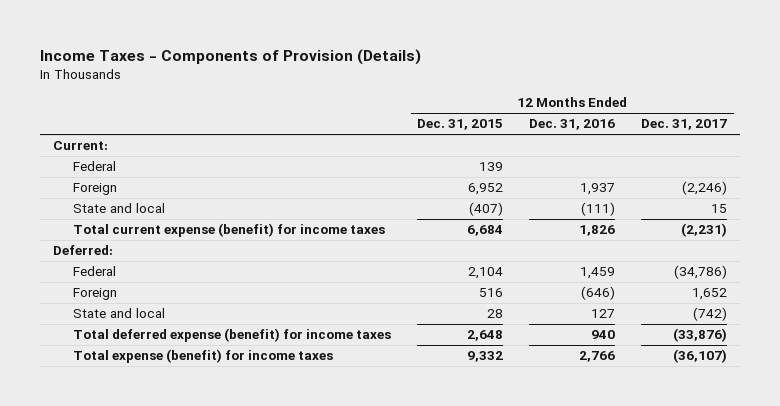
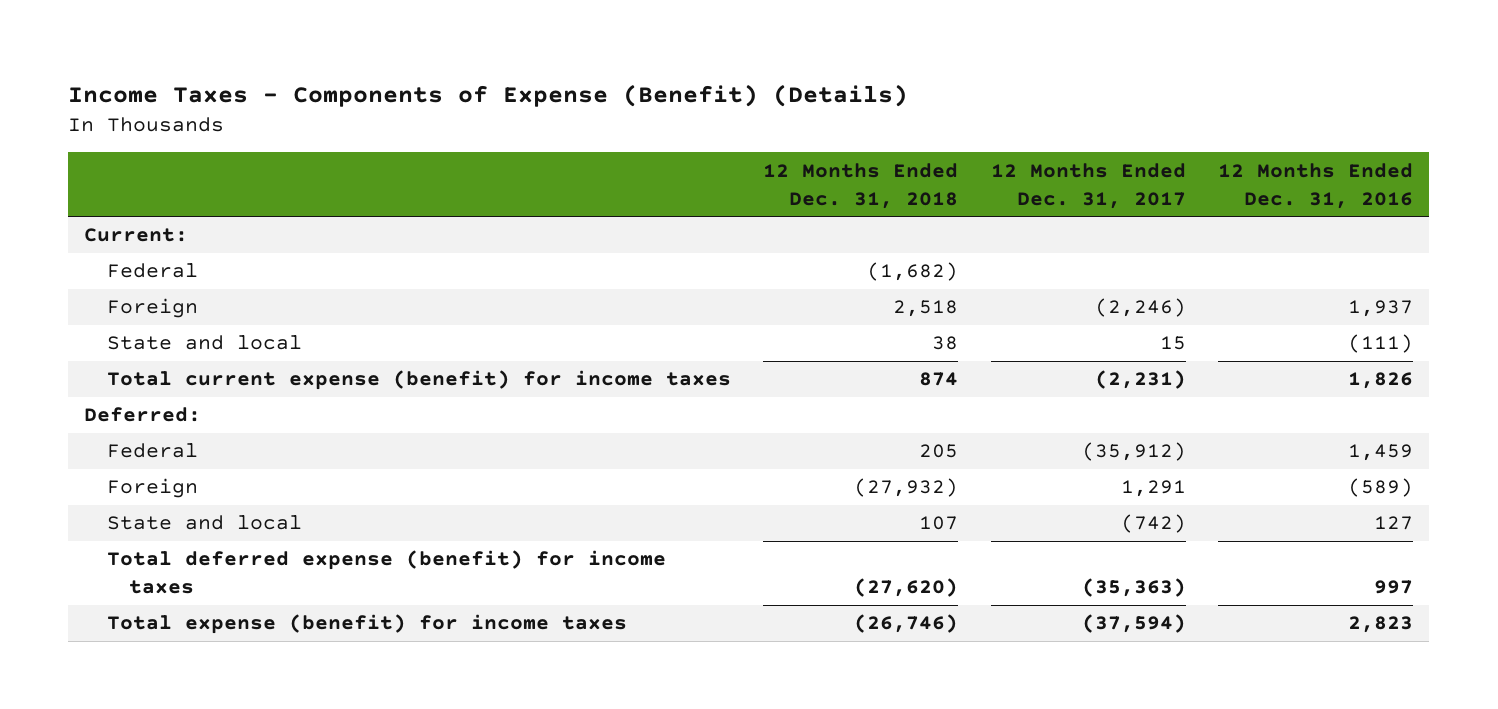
[40,48,422,65] Income Taxes - Components of Provision (Details) -> [68,83,909,107] Income Taxes - Components of Expense (Benefit) (Details)
[417,119,504,131] Dec. 31, 2015 -> none
none -> [763,162,959,209] 12 Months Ended Dec. 31, 2018
[674,265,728,280] (34,786) -> [1081,442,1186,462] (35,912)
[581,286,616,301] (646) -> [1348,478,1414,498] (589)
[692,288,728,301] 1,652 -> [1120,480,1186,498] 1,291
[591,330,616,340] 940 -> [1374,580,1414,595] 997
[673,328,728,343] (33,876) -> [1081,578,1186,598] (35,363)
[579,351,616,363] 2,766 -> [1348,616,1414,634] 2,823
[673,349,728,364] (36,107) -> [1081,614,1186,634] (37,594)

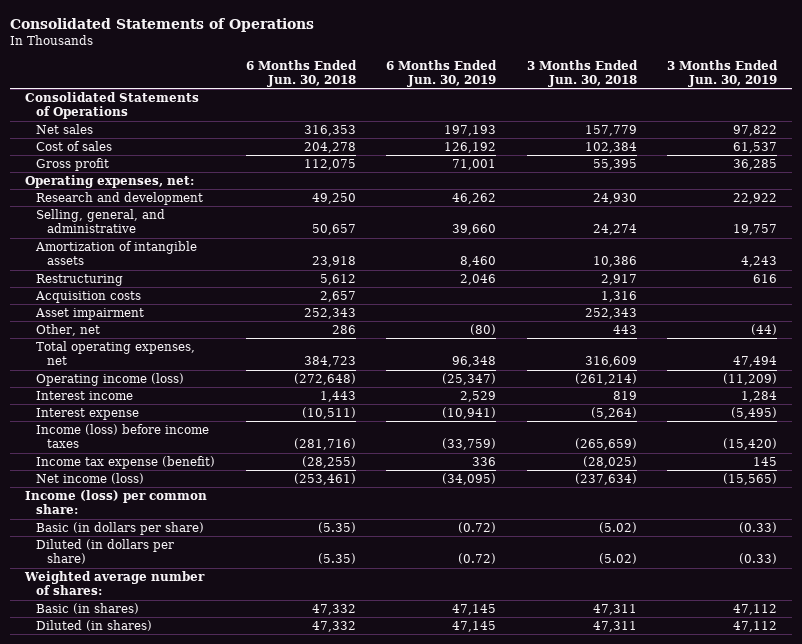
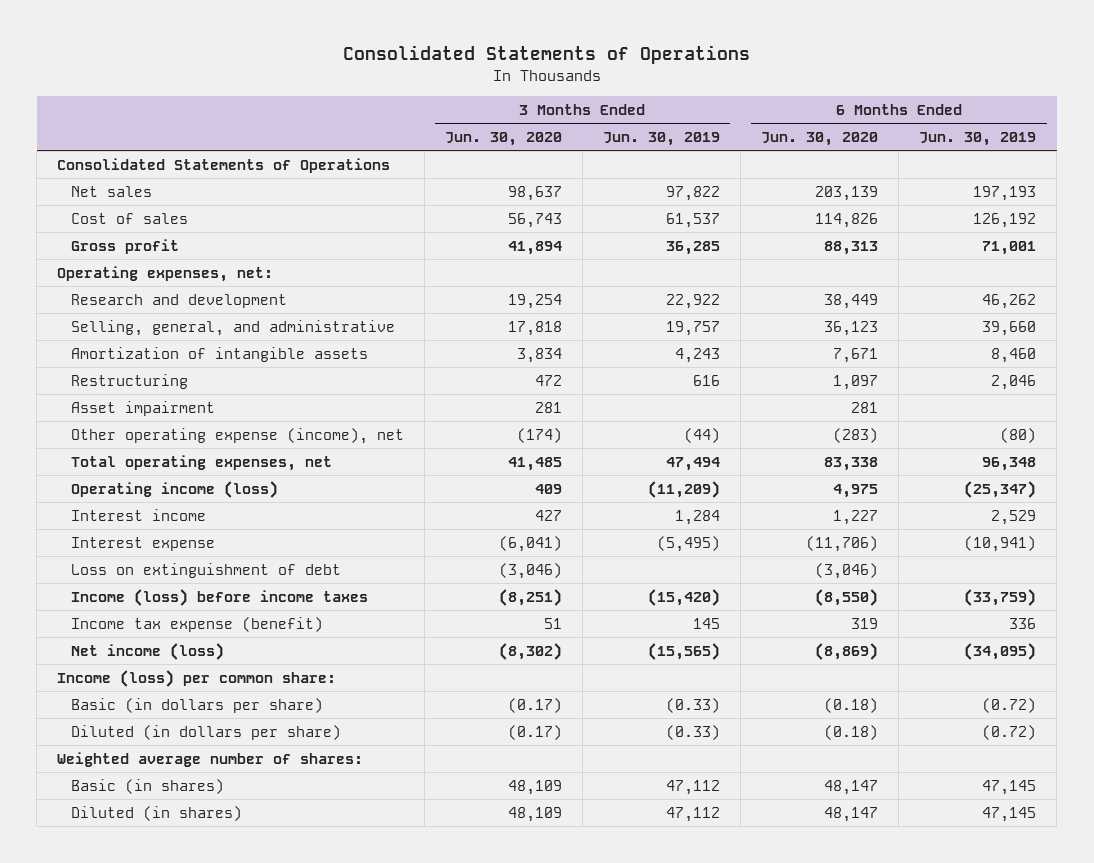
[245,59,357,88] 6 Months Ended Jun. 30, 2018 -> none
[526,59,638,88] 3 Months Ended Jun. 30, 2018 -> none
none -> [444,132,562,147] Jun. 30, 2020
none -> [761,132,879,147] Jun. 30, 2020
[35,291,142,304] Acquisition costs -> none
[36,324,101,337] Other, net -> [70,427,404,444] Other operating expense (income), net
none -> [70,562,341,578] Loss on extinguishment of debt

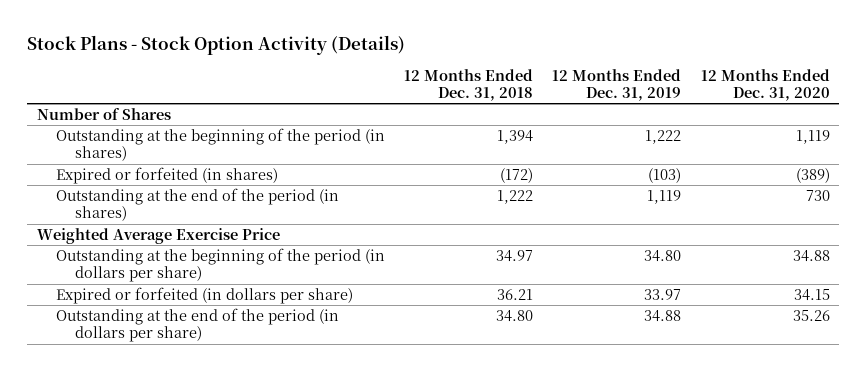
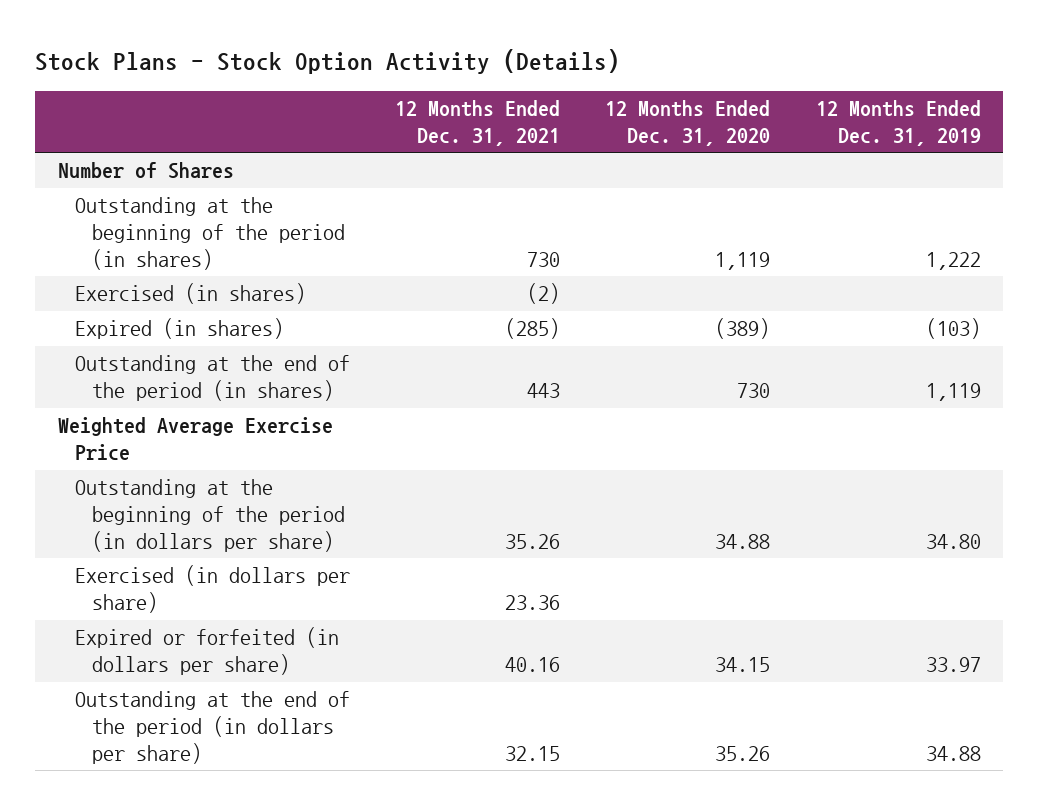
[404,68,534,102] 12 Months Ended Dec. 31, 2018 -> none
none -> [395,99,561,146] 12 Months Ended Dec. 31, 2021
none -> [74,283,306,305] Exercised (in shares)
[56,166,279,184] Expired or forfeited (in shares) -> [74,318,284,340] Expired (in shares)
none -> [74,565,350,614] Exercised (in dollars per share)

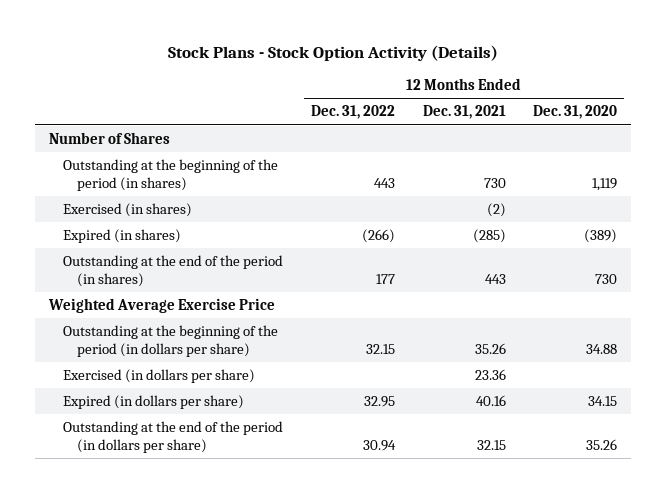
[815,99,981,146] 12 Months Ended Dec. 31, 2019 -> none
none -> [310,105,395,120] Dec. 31, 2022
[74,627,339,676] Expired or forfeited (in dollars per share) -> [63,395,245,410] Expired (in dollars per share)

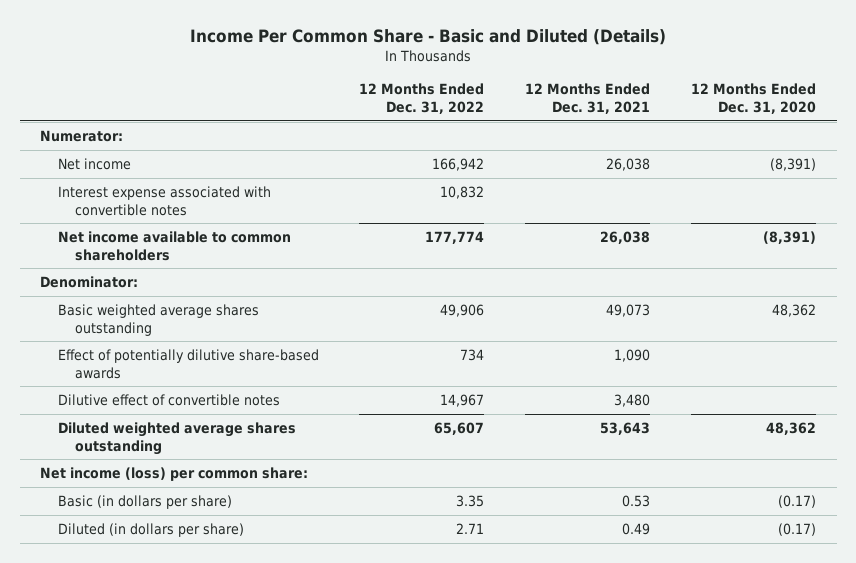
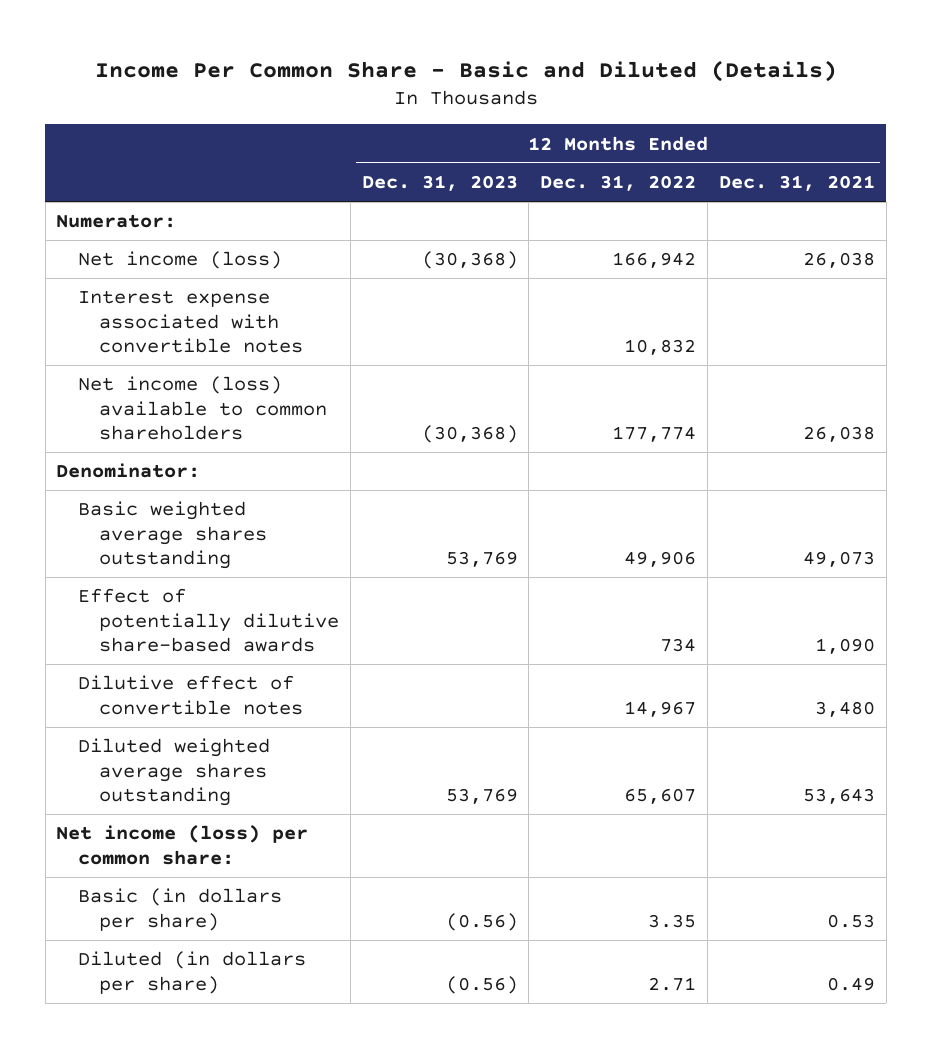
[691,83,817,114] 12 Months Ended Dec. 31, 2020 -> none
none -> [361,175,518,192] Dec. 31, 2023
[57,158,131,171] Net income -> [77,251,282,270] Net income (loss)
[57,231,291,261] Net income available to common shareholders -> [77,376,328,441] Net income (loss) available to common shareholders

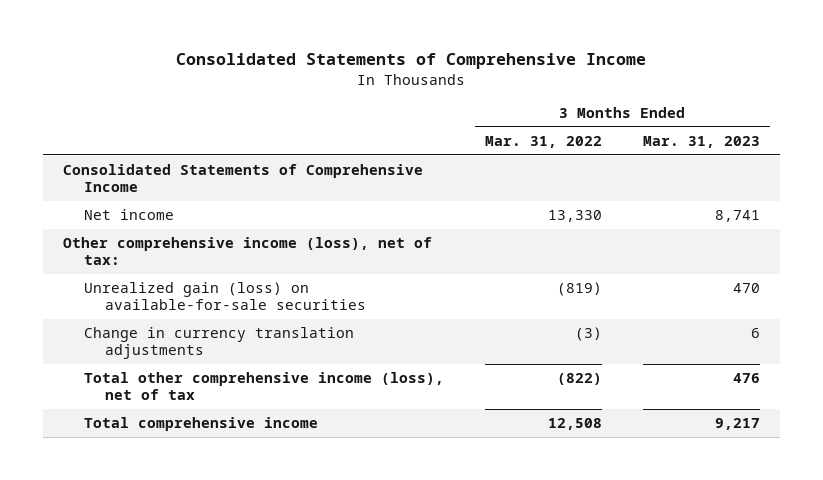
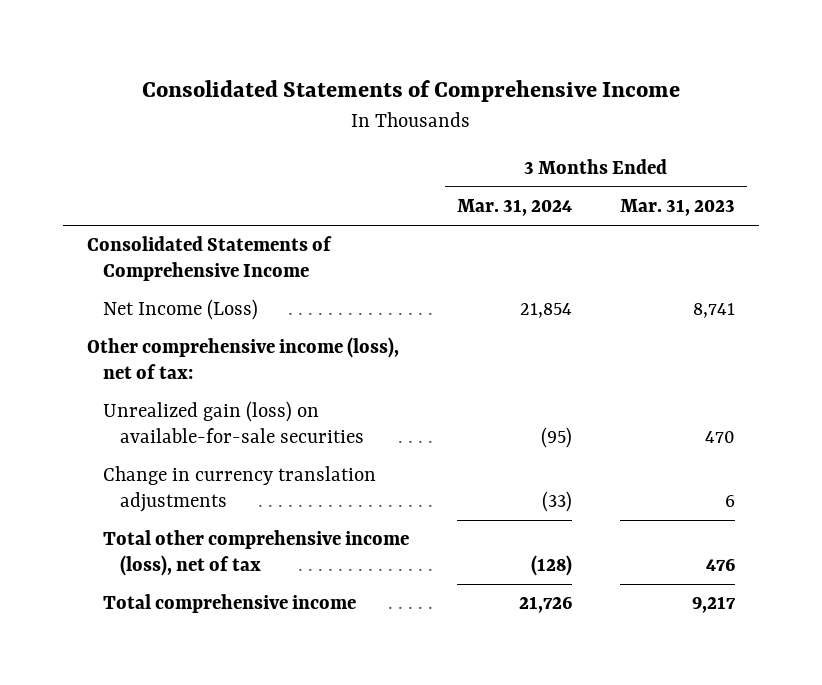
[484,136,602,149] Mar. 31, 2022 -> none
none -> [457,199,573,217] Mar. 31, 2024
[83,209,174,221] Net income -> [103,299,259,321] Net Income (Loss)

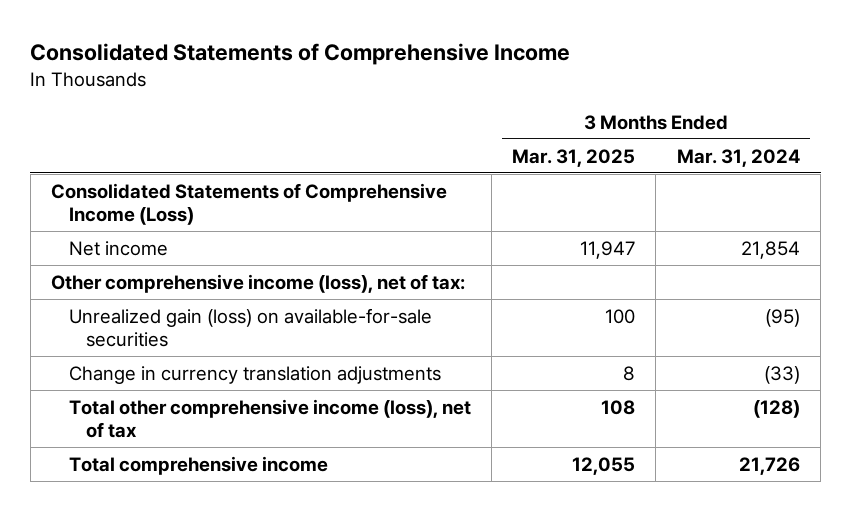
[619,199,735,217] Mar. 31, 2023 -> none
none -> [512,148,636,167] Mar. 31, 2025
[86,236,332,282] Consolidated Statements of Comprehensive Income -> [51,182,448,225] Consolidated Statements of Comprehensive Income (Loss)
[103,299,259,321] Net Income (Loss) -> [68,240,168,256] Net income

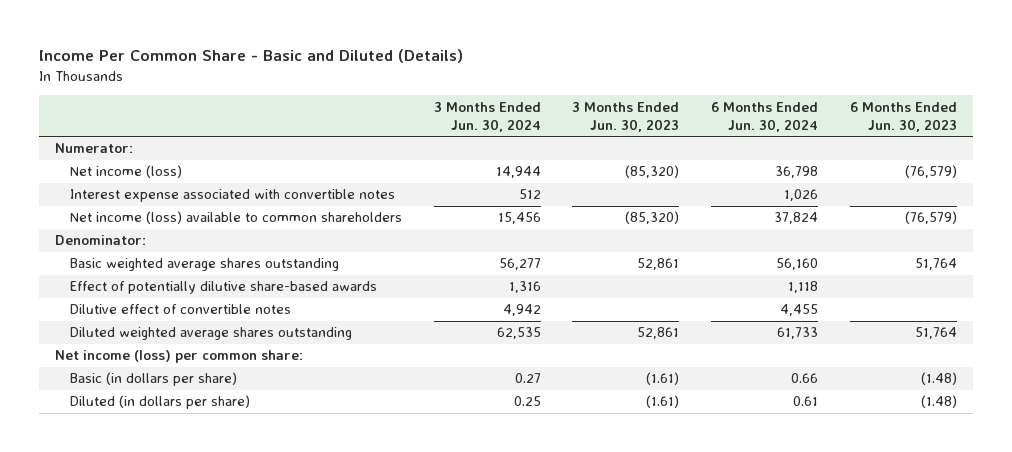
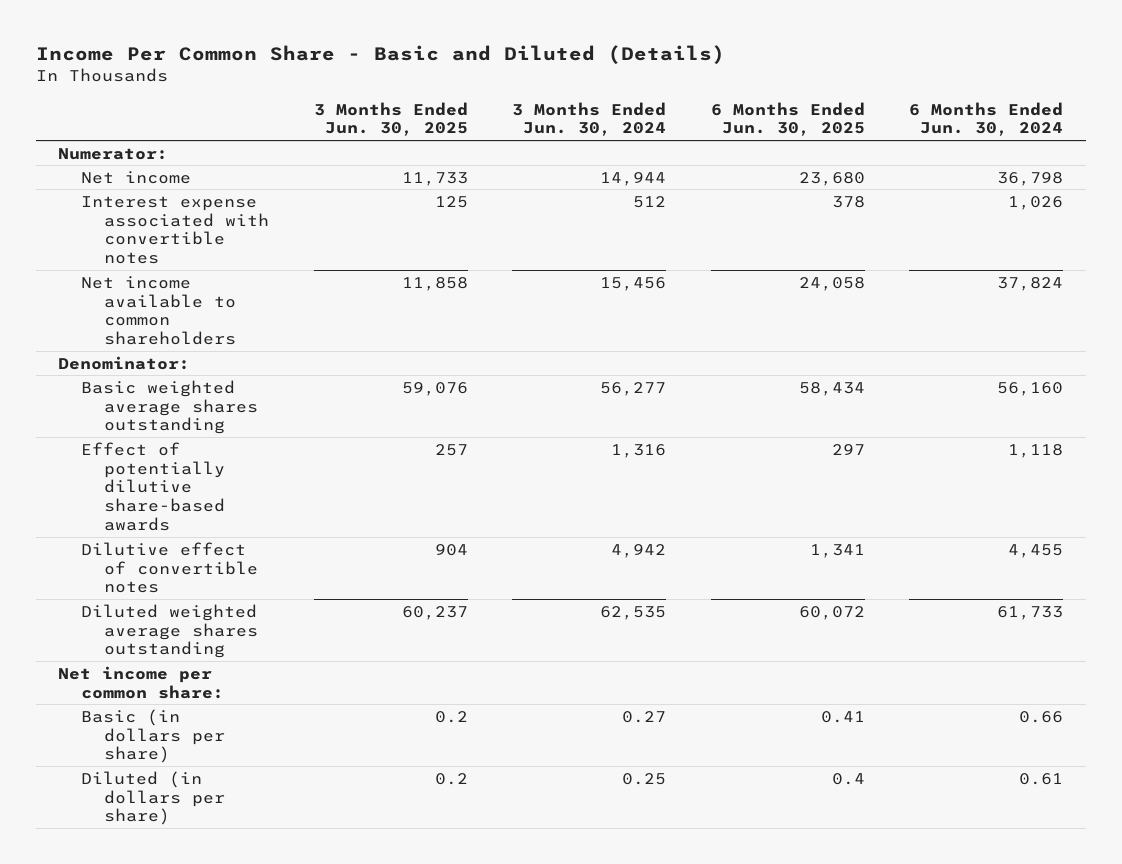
[572,101,680,132] 3 Months Ended Jun. 30, 2023 -> none
[850,101,958,132] 6 Months Ended Jun. 30, 2023 -> none
none -> [313,101,468,137] 3 Months Ended Jun. 30, 2025
none -> [710,101,865,137] 6 Months Ended Jun. 30, 2025
[69,165,182,179] Net income (loss) -> [81,170,192,184] Net income
[69,211,402,225] Net income (loss) available to common shareholders -> [81,275,237,346] Net income available to common shareholders
[54,350,303,364] Net income (loss) per common share: -> [58,665,225,699] Net income per common share:

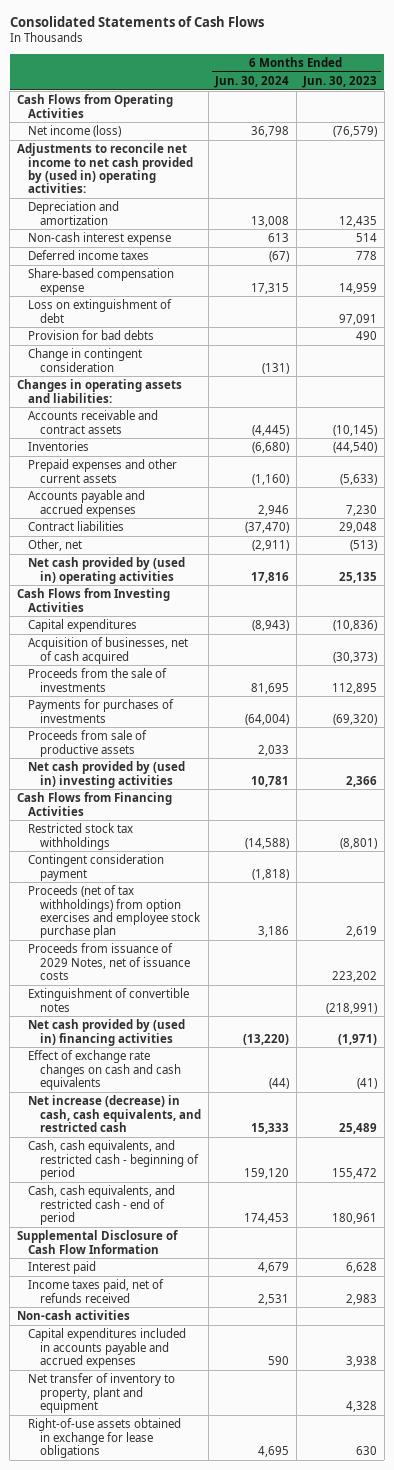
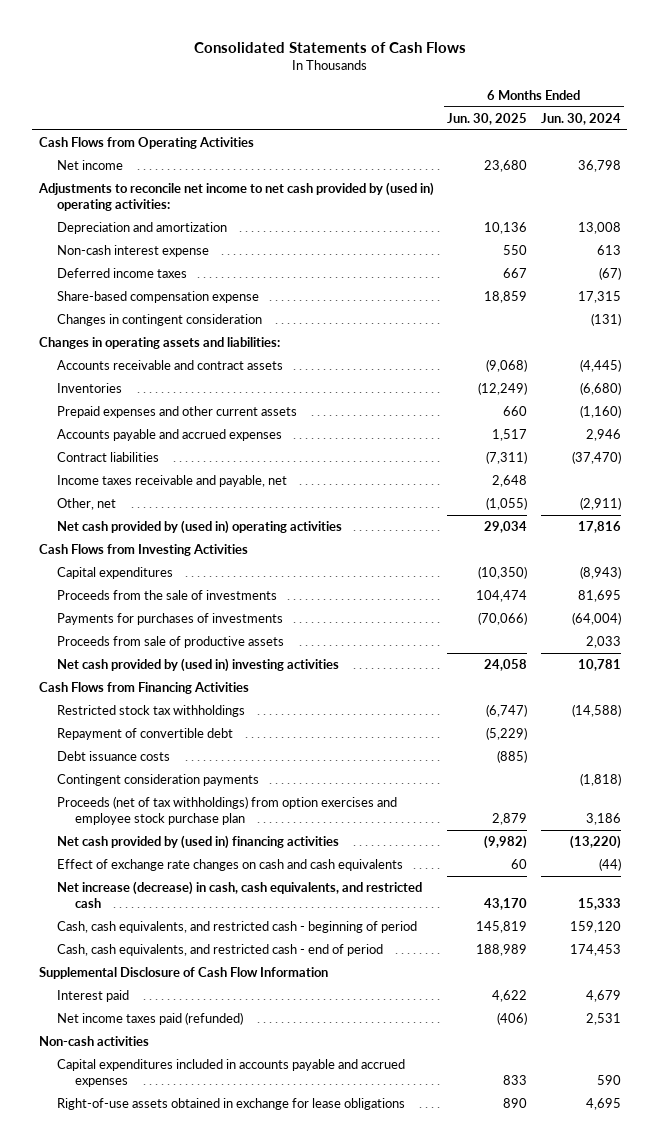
[302,75,378,88] Jun. 30, 2023 -> none
none -> [447,112,528,125] Jun. 30, 2025
[28,125,122,138] Net income (loss) -> [56,160,123,171] Net income
[28,299,173,323] Loss on extinguishment of debt -> none
[28,330,155,341] Provision for bad debts -> none
[28,348,143,372] Change in contingent consideration -> [56,314,262,327] Changes in contingent consideration
none -> [56,475,287,488] Income taxes receivable and payable, net
[28,637,189,664] Acquisition of businesses, net of cash acquired -> none
none -> [56,728,233,741] Repayment of convertible debt
none -> [56,751,170,762] Debt issuance costs
[28,854,165,881] Contingent consideration payment -> [56,774,259,787] Contingent consideration payments
[28,943,191,980] Proceeds from issuance of 2029 Notes, net of issuance costs -> none
[28,988,190,1012] Extinguishment of convertible notes -> none
[28,1279,165,1303] Income taxes paid, net of refunds received -> [56,1012,243,1026] Net income taxes paid (refunded)
[28,1373,176,1413] Net transfer of inventory to property, plant and equipment -> none

